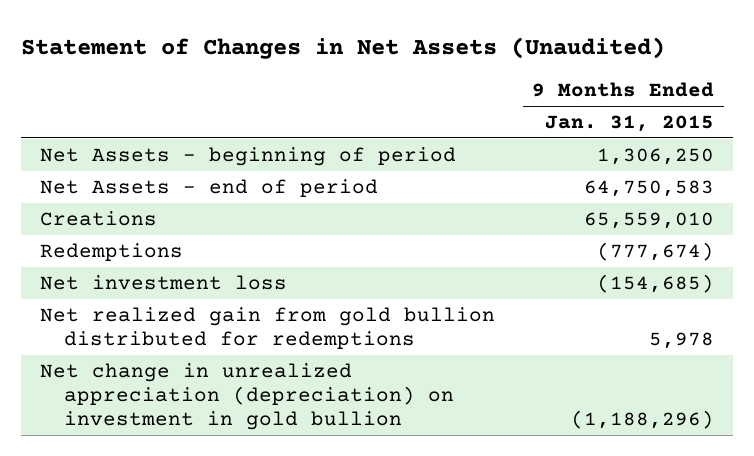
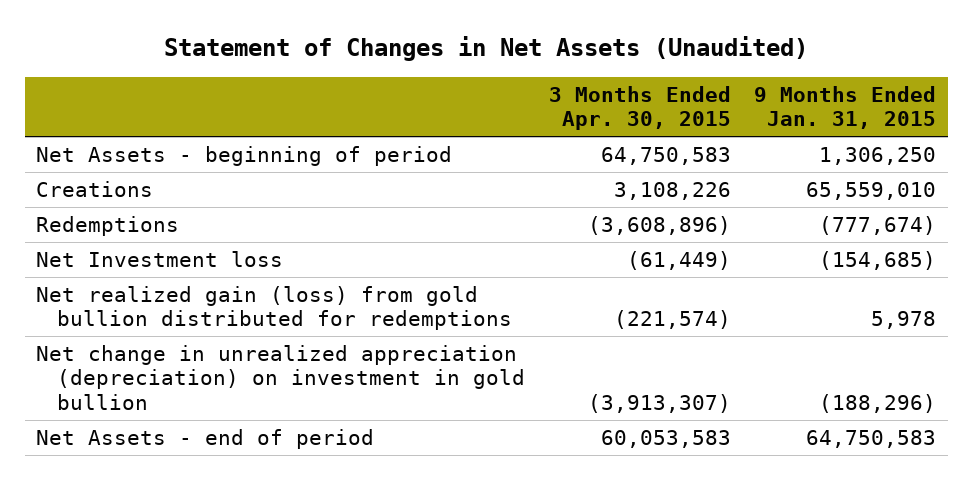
none -> [548,85,731,131] 3 Months Ended Apr. 30, 2015
[40,274,288,290] Net investment loss -> [36,250,284,267] Net Investment loss
[40,306,496,350] Net realized gain from gold bullion distributed for redemptions -> [36,285,513,331] Net realized gain (loss) from gold bullion distributed for redemptions
[571,410,715,430] (1,188,296) -> [819,394,937,414] (188,296)
[40,178,379,197] Net Assets - end of period -> [36,428,375,449] Net Assets - end of period

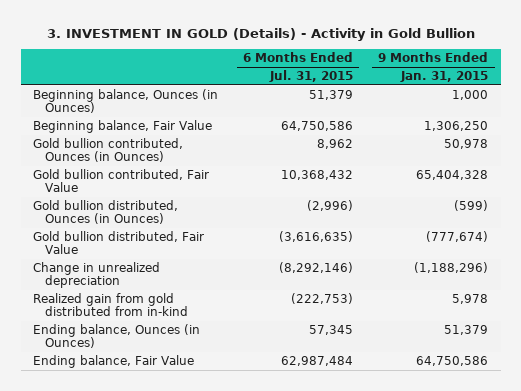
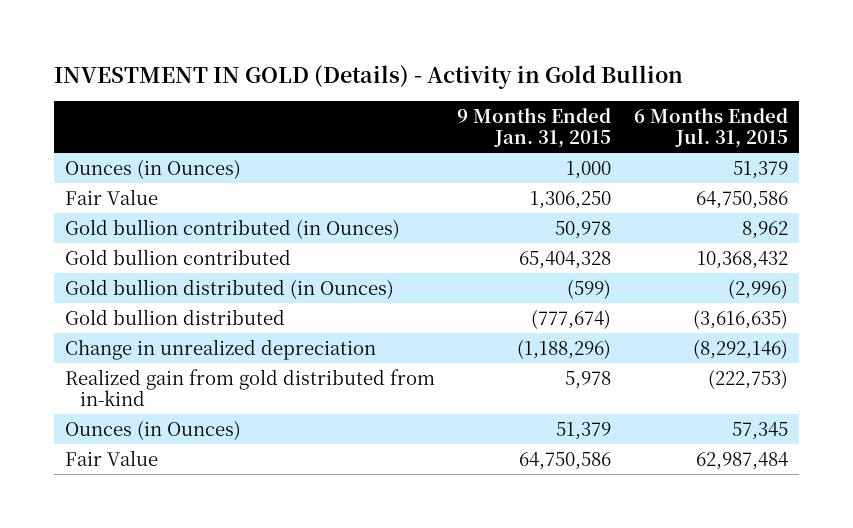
[46,28,475,42] 3. INVESTMENT IN GOLD (Details) - Activity in Gold Bullion -> [53,64,683,89] INVESTMENT IN GOLD (Details) - Activity in Gold Bullion
[33,88,219,114] Beginning balance, Ounces (in Ounces) -> [65,158,242,179] Ounces (in Ounces)
[33,119,213,133] Beginning balance, Fair Value -> [65,188,159,205] Fair Value
[33,137,184,163] Gold bullion contributed, Ounces (in Ounces) -> [65,218,401,239] Gold bullion contributed (in Ounces)
[33,168,210,193] Gold bullion contributed, Fair Value -> [65,248,292,265] Gold bullion contributed
[33,199,179,225] Gold bullion distributed, Ounces (in Ounces) -> [65,278,395,299] Gold bullion distributed (in Ounces)
[33,230,205,255] Gold bullion distributed, Fair Value -> [65,308,286,325] Gold bullion distributed
[33,323,201,349] Ending balance, Ounces (in Ounces) -> [65,419,242,440] Ounces (in Ounces)
[33,354,195,368] Ending balance, Fair Value -> [65,449,159,466] Fair Value

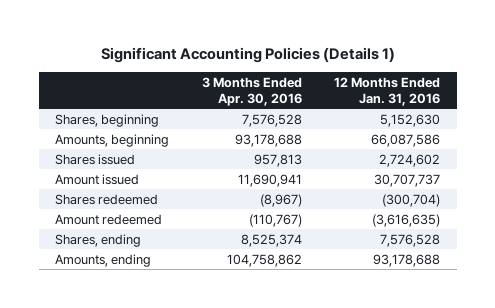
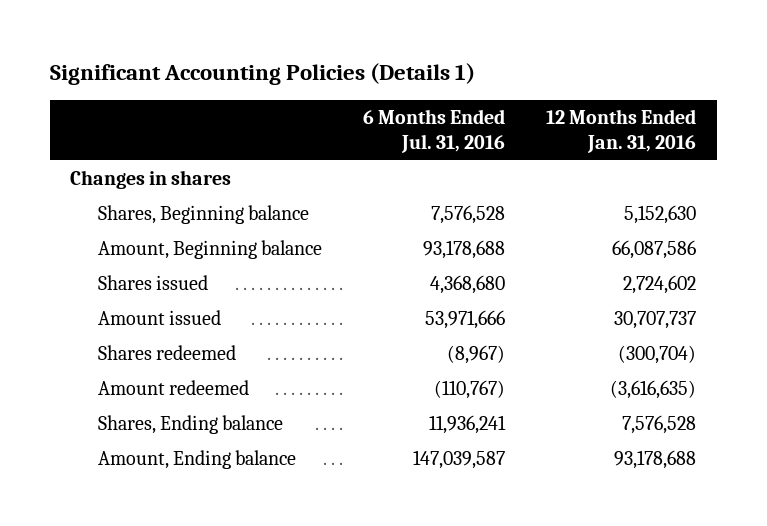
[201,76,302,106] 3 Months Ended Apr. 30, 2016 -> none
none -> [363,109,506,153] 6 Months Ended Jul. 31, 2016
none -> [70,170,232,190] Changes in shares
[54,113,159,127] Shares, beginning -> [98,205,310,225] Shares, Beginning balance
[54,133,169,147] Amounts, beginning -> [98,240,323,260] Amount, Beginning balance
[54,233,141,247] Shares, ending -> [98,415,284,435] Shares, Ending balance
[54,253,151,267] Amounts, ending -> [98,450,297,470] Amount, Ending balance

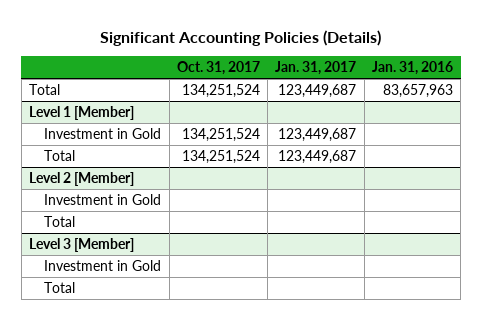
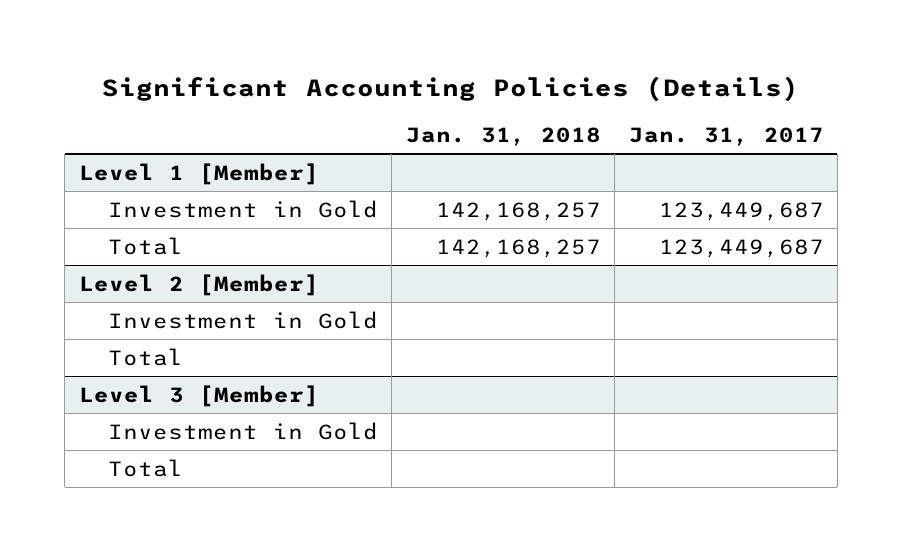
[176,61,260,76] Oct. 31, 2017 -> none
[371,61,453,76] Jan. 31, 2016 -> none
none -> [405,126,601,146] Jan. 31, 2018
[29,83,61,95] Total -> none

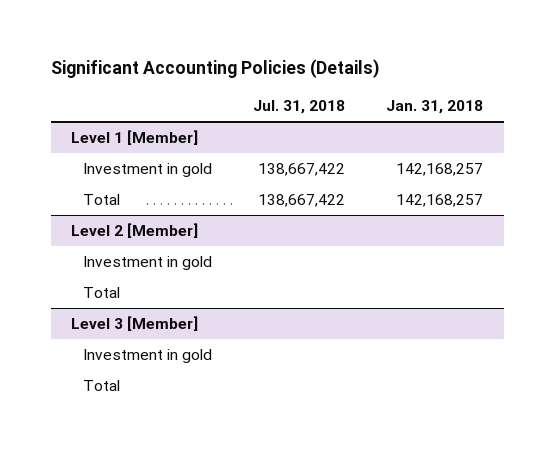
[628,126,824,146] Jan. 31, 2017 -> none
none -> [253,99,346,114] Jul. 31, 2018
[107,199,378,218] Investment in Gold -> [83,163,213,178] Investment in gold
[107,310,378,329] Investment in Gold -> [83,256,213,271] Investment in gold
[107,421,378,440] Investment in Gold -> [83,349,213,364] Investment in gold

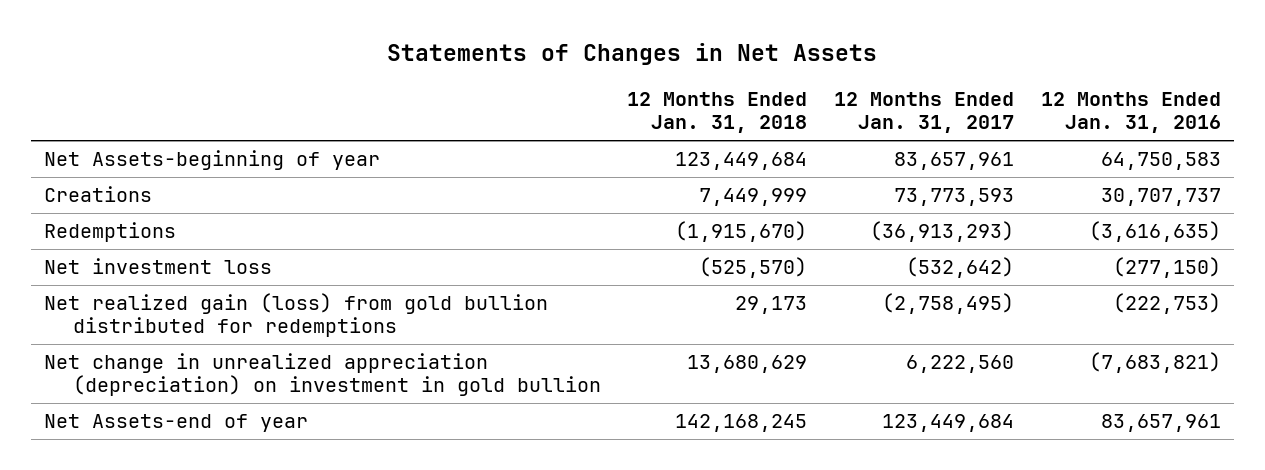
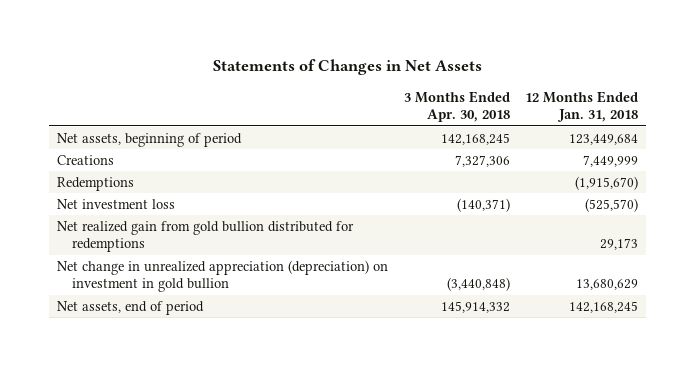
[834,92,1015,134] 12 Months Ended Jan. 31, 2017 -> none
[1040,92,1221,134] 12 Months Ended Jan. 31, 2016 -> none
none -> [403,90,510,123] 3 Months Ended Apr. 30, 2018
[43,150,380,171] Net Assets-beginning of year -> [56,132,242,147] Net assets, beginning of period
[43,293,548,338] Net realized gain (loss) from gold bullion distributed for redemptions -> [56,220,354,253] Net realized gain from gold bullion distributed for redemptions
[43,414,308,433] Net Assets-end of year -> [56,300,204,315] Net assets, end of period

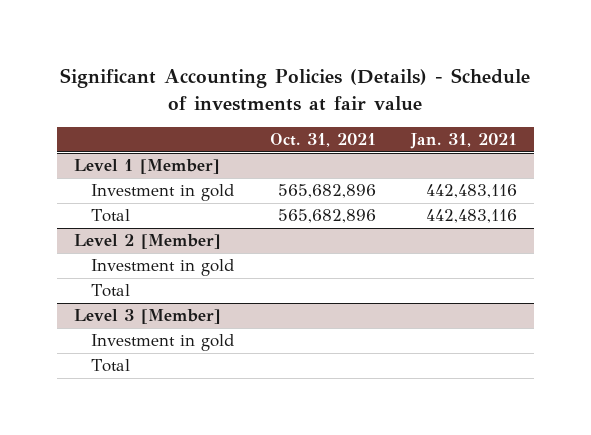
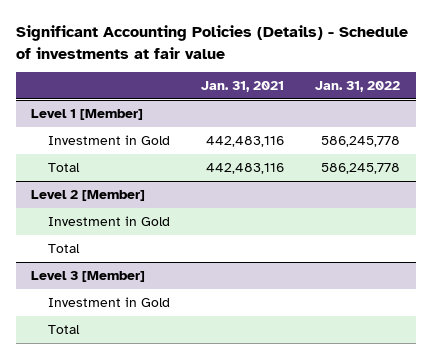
[269,133,376,148] Oct. 31, 2021 -> none
none -> [315,81,401,93] Jan. 31, 2022
[91,184,235,202] Investment in gold -> [47,134,170,145] Investment in Gold
[91,259,235,277] Investment in gold -> [47,215,170,226] Investment in Gold
[91,334,235,352] Investment in gold -> [47,296,170,307] Investment in Gold

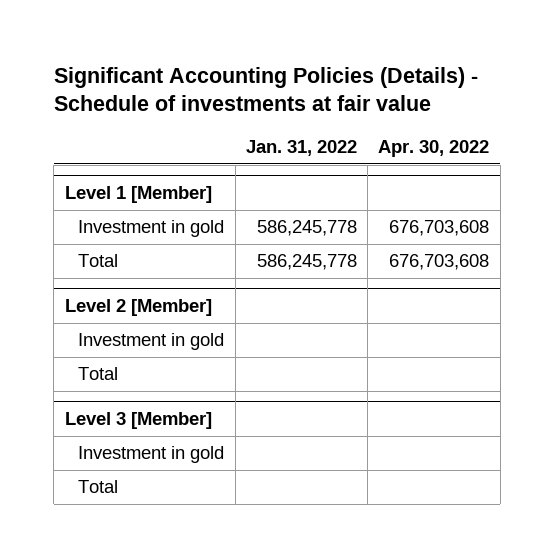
[200,81,284,93] Jan. 31, 2021 -> none
none -> [378,140,490,158] Apr. 30, 2022
[47,134,170,145] Investment in Gold -> [78,220,225,238] Investment in gold
[47,215,170,226] Investment in Gold -> [78,333,225,351] Investment in gold
[47,296,170,307] Investment in Gold -> [78,446,225,464] Investment in gold

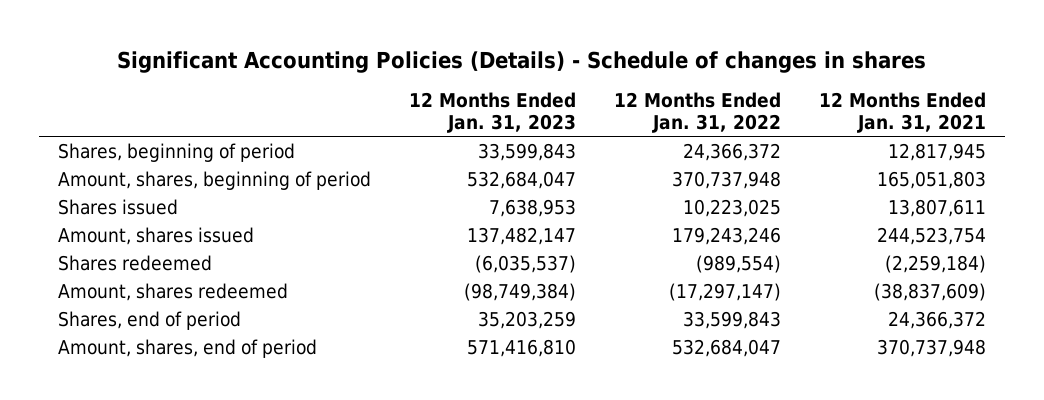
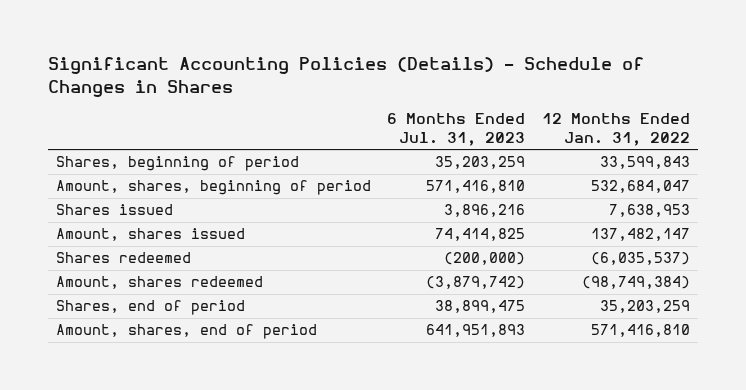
[116,50,926,73] Significant Accounting Policies (Details) - Schedule of changes in shares -> [48,57,645,97] Significant Accounting Policies (Details) - Schedule of Changes in Shares
[408,92,576,133] 12 Months Ended Jan. 31, 2023 -> none
[818,92,986,133] 12 Months Ended Jan. 31, 2021 -> none
none -> [387,113,526,146] 6 Months Ended Jul. 31, 2023
[682,142,781,161] 24,366,372 -> [599,156,690,170] 33,599,843
[671,170,781,189] 370,737,948 -> [590,180,690,194] 532,684,047
[682,198,781,217] 10,223,025 -> [608,204,690,218] 7,638,953
[671,226,781,245] 179,243,246 -> [590,228,690,242] 137,482,147
[695,254,781,273] (989,554) -> [590,252,690,266] (6,035,537)
[668,282,781,301] (17,297,147) -> [581,276,690,290] (98,749,384)
[682,310,781,329] 33,599,843 -> [599,300,690,314] 35,203,259
[671,338,781,357] 532,684,047 -> [590,324,690,338] 571,416,810

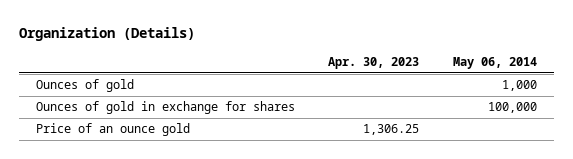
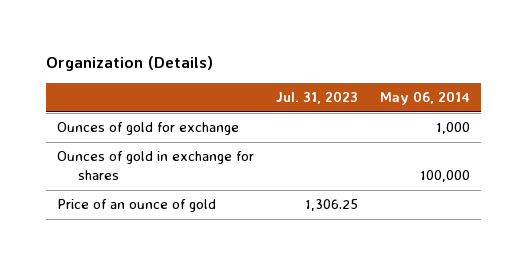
[328,56,420,69] Apr. 30, 2023 -> none
none -> [275,91,358,105] Jul. 31, 2023
[36,79,135,93] Ounces of gold -> [56,122,239,136] Ounces of gold for exchange
[36,123,191,137] Price of an ounce gold -> [56,199,216,213] Price of an ounce of gold

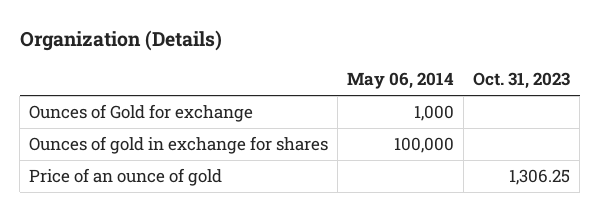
[275,91,358,105] Jul. 31, 2023 -> none
none -> [473,72,571,90] Oct. 31, 2023
[56,122,239,136] Ounces of gold for exchange -> [29,104,254,123] Ounces of Gold for exchange

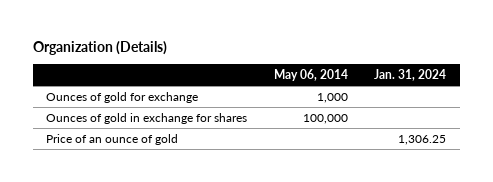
[473,72,571,90] Oct. 31, 2023 -> none
none -> [374,68,447,81] Jan. 31, 2024
[29,104,254,123] Ounces of Gold for exchange -> [46,91,199,103] Ounces of gold for exchange

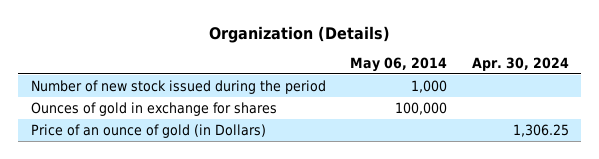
[374,68,447,81] Jan. 31, 2024 -> none
none -> [471,56,569,71] Apr. 30, 2024
[46,91,199,103] Ounces of gold for exchange -> none
none -> [30,79,326,94] Number of new stock issued during the period
[46,133,179,145] Price of an ounce of gold -> [30,123,266,138] Price of an ounce of gold (in Dollars)

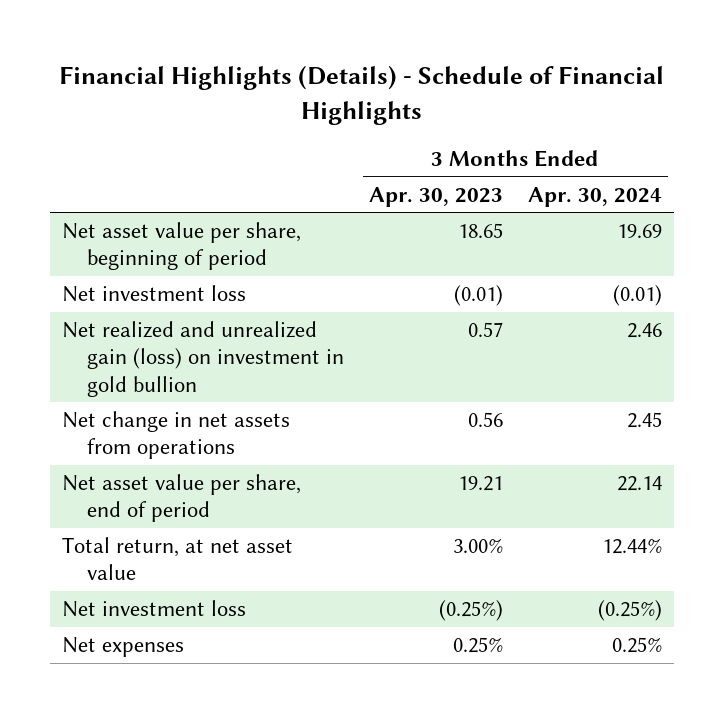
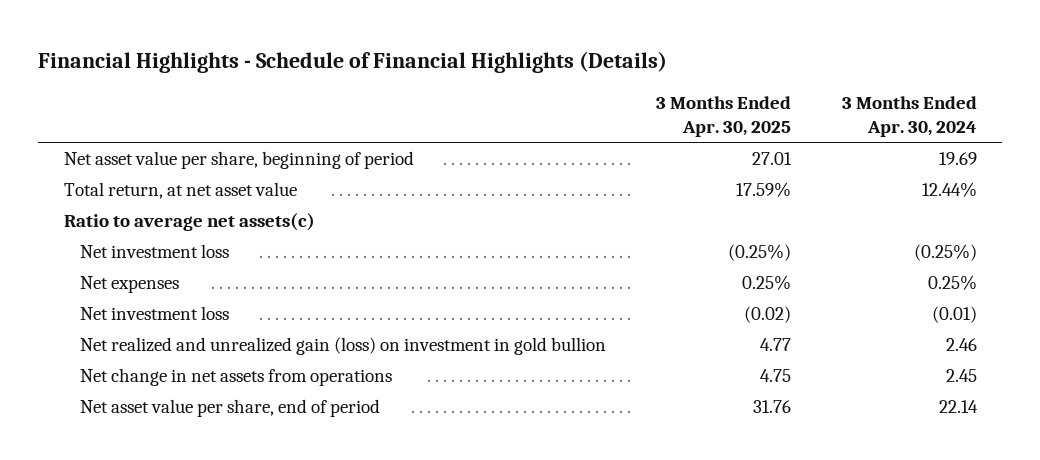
[58,65,664,125] Financial Highlights (Details) - Schedule of Financial Highlights -> [38,50,668,73] Financial Highlights - Schedule of Financial Highlights (Details)
[368,186,503,207] Apr. 30, 2023 -> none
none -> [656,95,792,138] 3 Months Ended Apr. 30, 2025
[62,537,294,581] Total return, at net asset value -> [63,181,297,199] Total return, at net asset value
none -> [63,212,315,231] Ratio to average net assets(c)
[62,600,247,618] Net investment loss -> [80,243,230,258] Net investment loss
[62,637,185,658] Net expenses -> [80,275,180,293] Net expenses

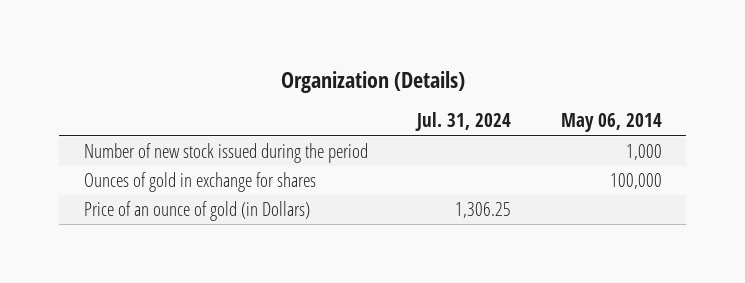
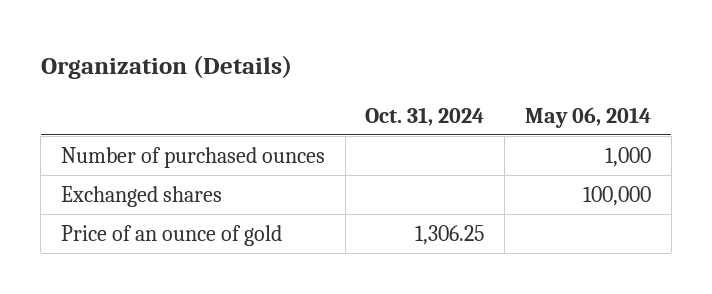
[415,112,512,132] Jul. 31, 2024 -> none
none -> [365,106,485,126] Oct. 31, 2024
[83,143,368,164] Number of new stock issued during the period -> none
[83,172,316,193] Ounces of gold in exchange for shares -> none
none -> [60,146,325,168] Number of purchased ounces
none -> [60,185,222,207] Exchanged shares
[83,201,310,222] Price of an ounce of gold (in Dollars) -> [60,224,282,246] Price of an ounce of gold

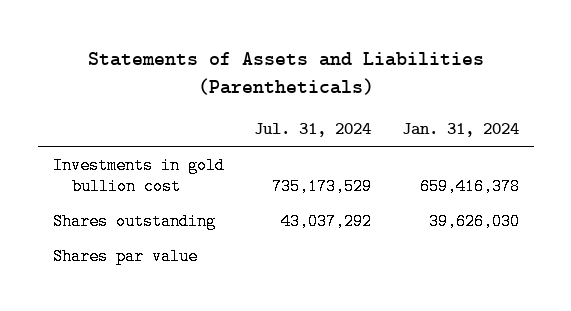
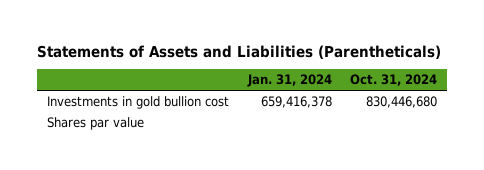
[254,122,372,137] Jul. 31, 2024 -> none
none -> [350,74,438,87] Oct. 31, 2024
[52,212,216,230] Shares outstanding -> none

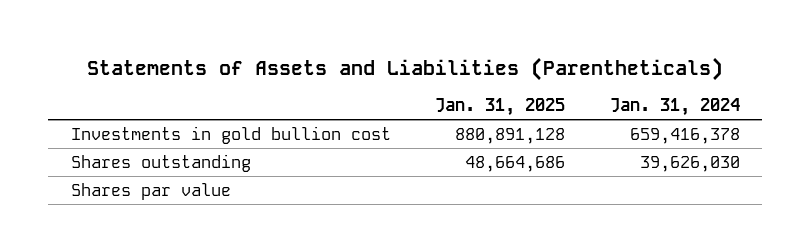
[350,74,438,87] Oct. 31, 2024 -> none
none -> [435,98,566,117] Jan. 31, 2025
none -> [70,153,251,172] Shares outstanding

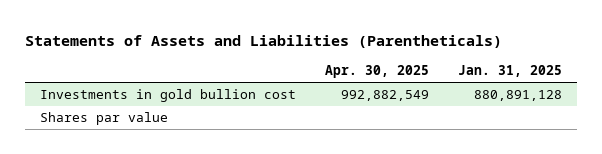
[610,98,741,117] Jan. 31, 2024 -> none
none -> [325,65,430,79] Apr. 30, 2025
[70,153,251,172] Shares outstanding -> none

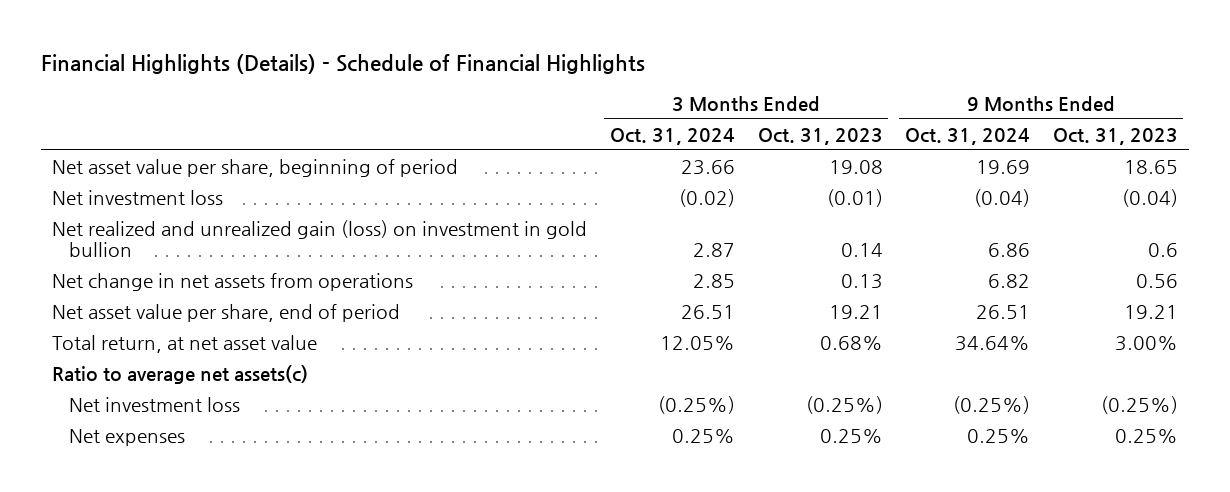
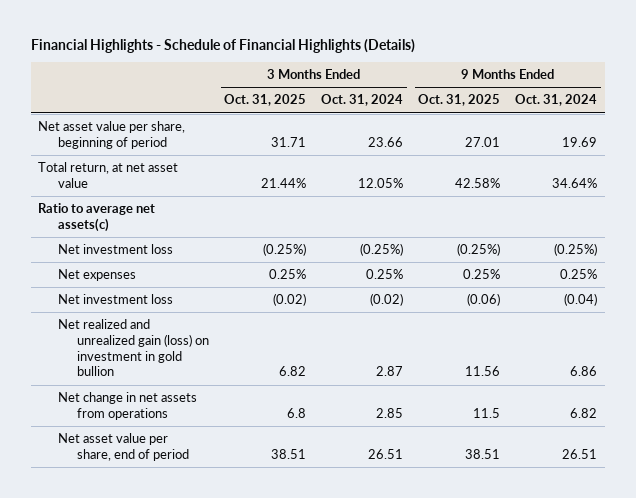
[41,53,646,74] Financial Highlights (Details) - Schedule of Financial Highlights -> [30,38,415,53] Financial Highlights - Schedule of Financial Highlights (Details)
[757,127,883,145] Oct. 31, 2023 -> none
[1052,127,1178,145] Oct. 31, 2023 -> none
none -> [224,94,307,107] Oct. 31, 2025
none -> [418,94,501,107] Oct. 31, 2025
[52,189,224,205] Net investment loss -> [57,294,173,305] Net investment loss
[52,219,588,258] Net realized and unrealized gain (loss) on investment in gold bullion -> [57,319,210,377] Net realized and unrealized gain (loss) on investment in gold bullion
[52,272,414,291] Net change in net assets from operations -> [57,392,197,420] Net change in net assets from operations
[52,303,401,322] Net asset value per share, end of period -> [57,433,190,461] Net asset value per share, end of period

